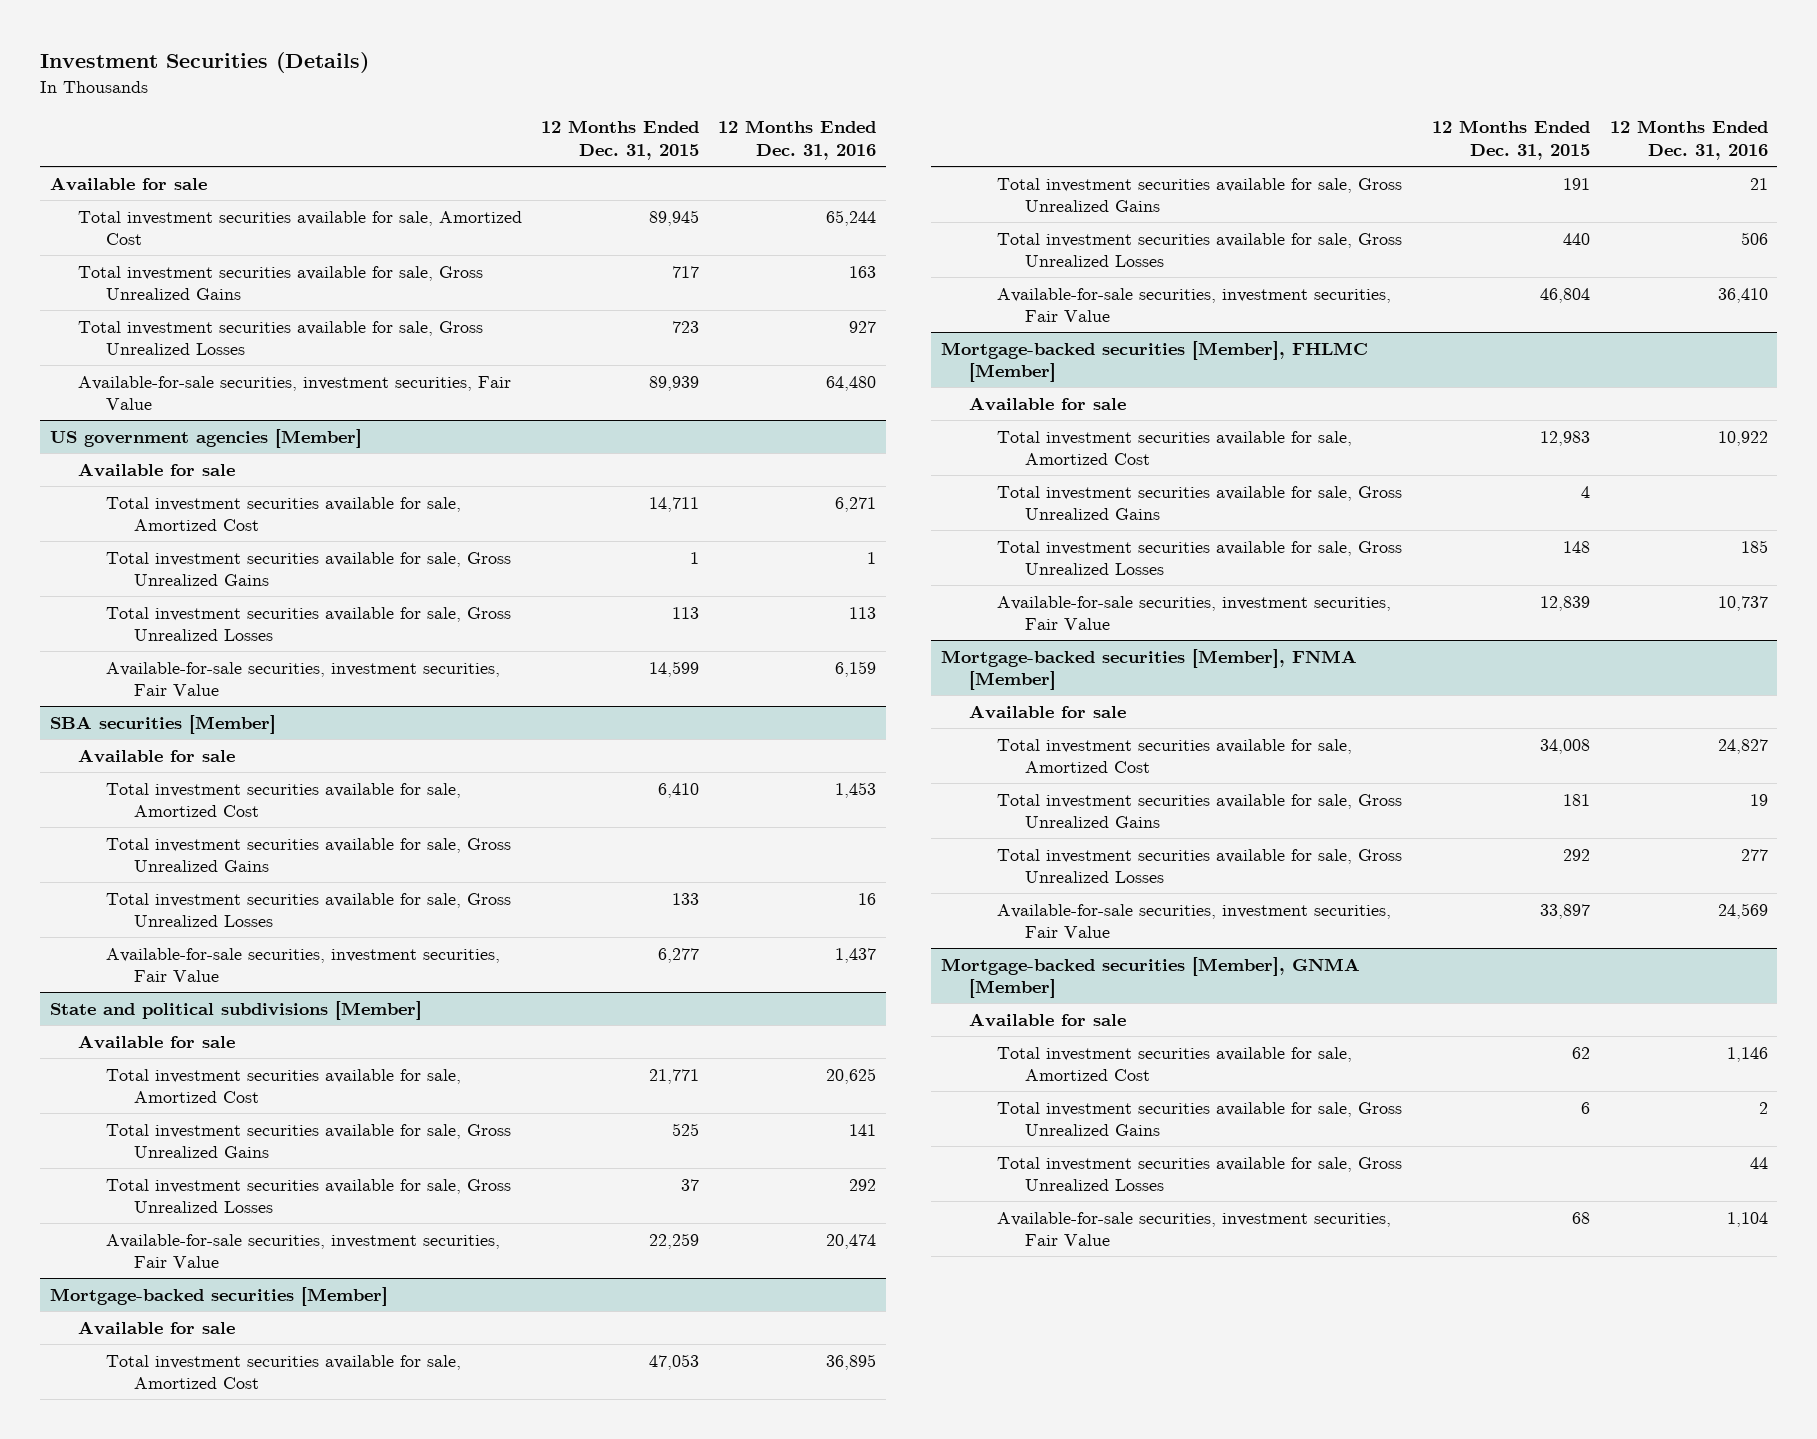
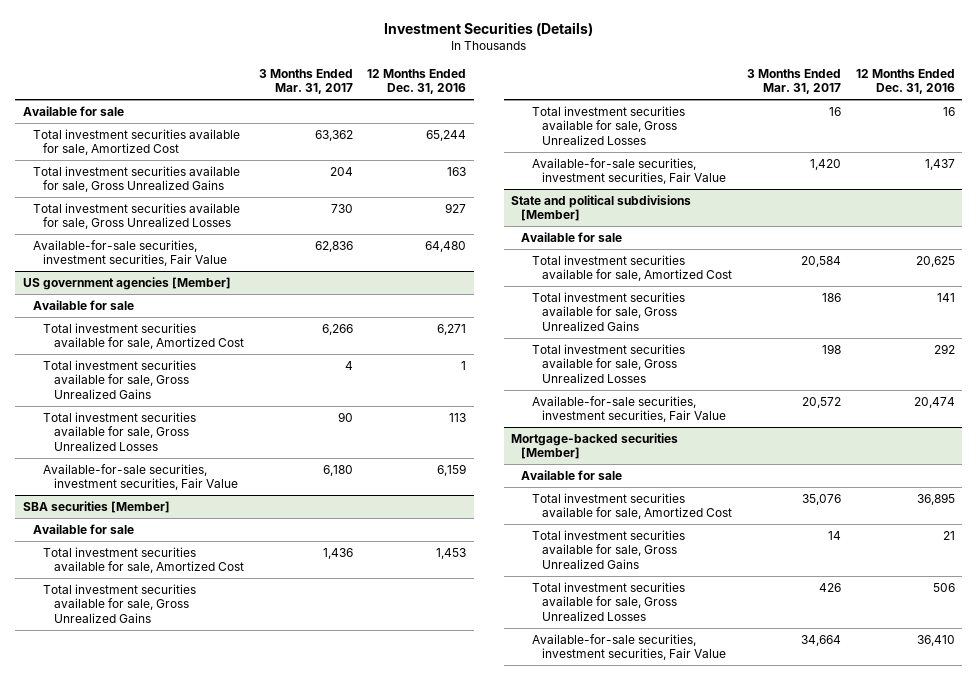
[540,120,699,161] 12 Months Ended Dec. 31, 2015 -> none
none -> [258,69,353,95] 3 Months Ended Mar. 31, 2017
[940,340,1368,383] Mortgage-backed securities [Member], FHLMC [Member] -> none
[969,396,1127,411] Available for sale -> none
[997,430,1353,466] Total investment securities available for sale, Amortized Cost -> none
[997,485,1403,521] Total investment securities available for sale, Gross Unrealized Gains -> none
[997,540,1403,576] Total investment securities available for sale, Gross Unrealized Losses -> none
[997,595,1392,631] Available-for-sale securities, investment securities, Fair Value -> none
[940,648,1357,691] Mortgage-backed securities [Member], FNMA [Member] -> none
[969,704,1127,719] Available for sale -> none
[997,738,1353,774] Total investment securities available for sale, Amortized Cost -> none
[997,793,1403,829] Total investment securities available for sale, Gross Unrealized Gains -> none
[997,848,1403,884] Total investment securities available for sale, Gross Unrealized Losses -> none
[997,903,1392,939] Available-for-sale securities, investment securities, Fair Value -> none
[940,956,1360,999] Mortgage-backed securities [Member], GNMA [Member] -> none
[969,1012,1127,1027] Available for sale -> none
[997,1046,1353,1082] Total investment securities available for sale, Amortized Cost -> none
[997,1101,1403,1137] Total investment securities available for sale, Gross Unrealized Gains -> none
[997,1156,1403,1192] Total investment securities available for sale, Gross Unrealized Losses -> none
[997,1211,1392,1247] Available-for-sale securities, investment securities, Fair Value -> none

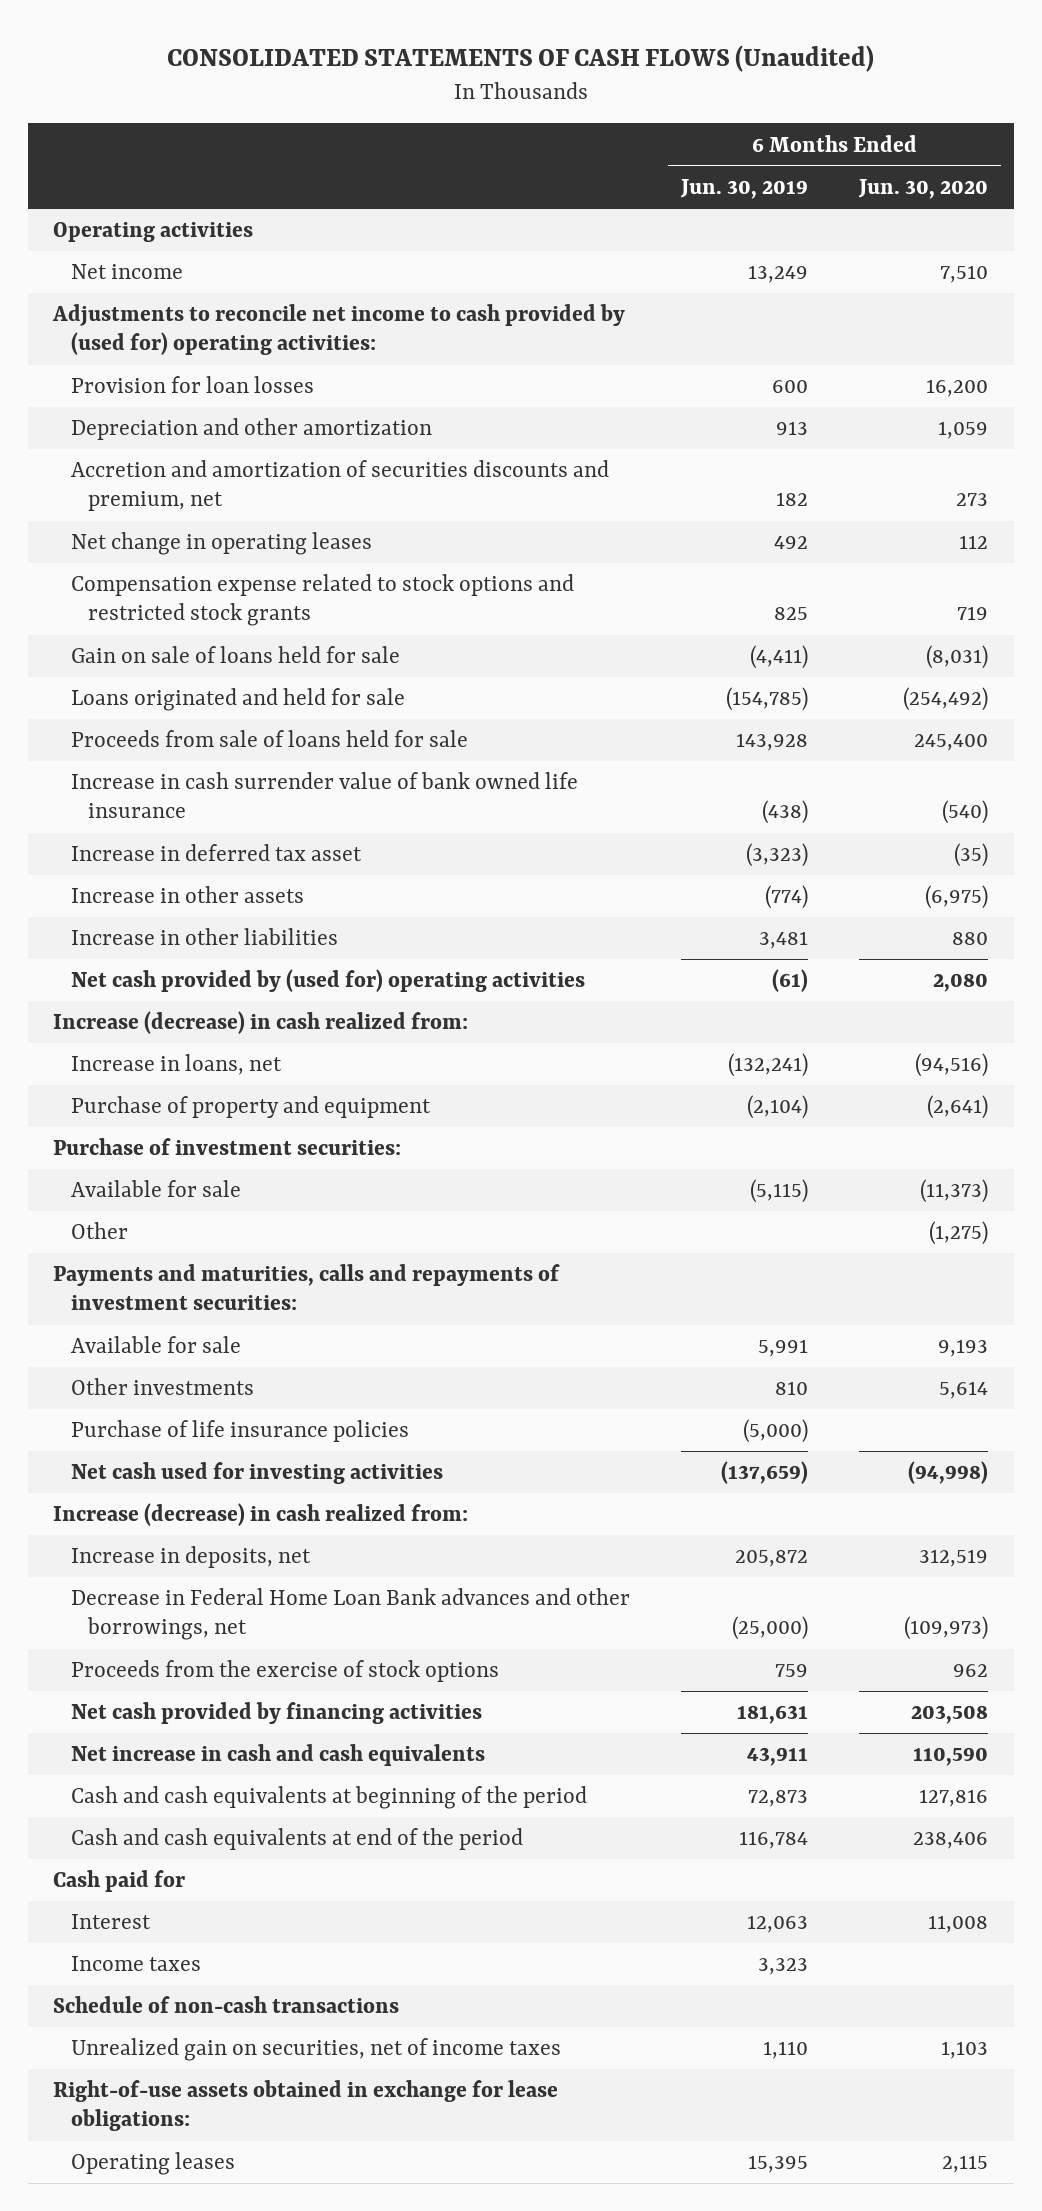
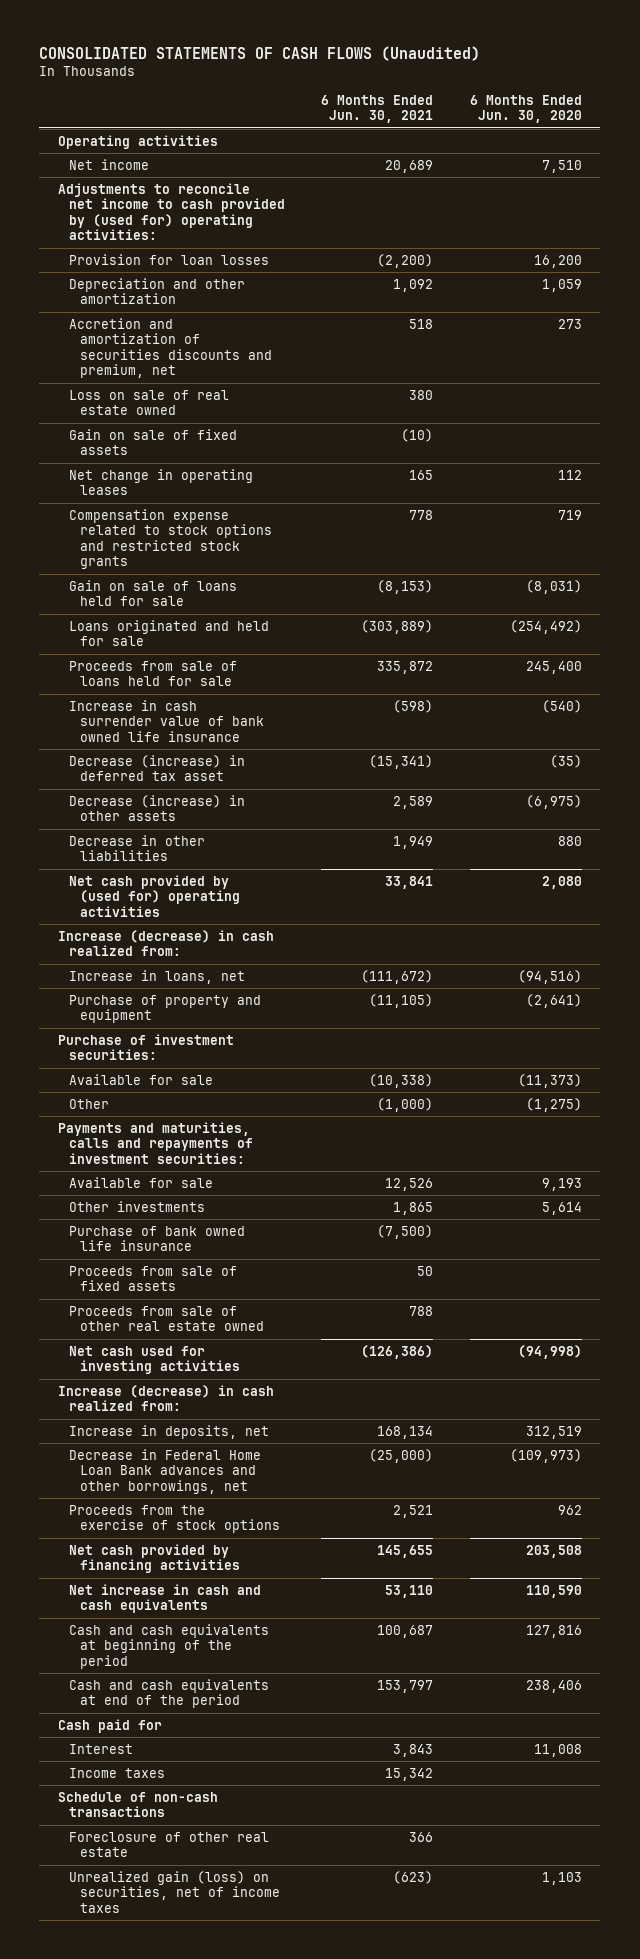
[680,179,809,200] Jun. 30, 2019 -> none
none -> [321,94,434,124] 6 Months Ended Jun. 30, 2021
none -> [68,389,229,416] Loss on sale of real estate owned
none -> [68,428,237,456] Gain on sale of fixed assets
[70,844,362,862] Increase in deferred tax asset -> [68,754,245,782] Decrease (increase) in deferred tax asset
[70,886,304,904] Increase in other assets -> [68,794,245,822] Decrease (increase) in other assets
[70,928,338,946] Increase in other liabilities -> [68,834,205,862] Decrease in other liabilities
[70,1420,409,1443] Purchase of life insurance policies -> [68,1225,245,1252] Purchase of bank owned life insurance
none -> [68,1265,237,1292] Proceeds from sale of fixed assets
none -> [68,1305,265,1332] Proceeds from sale of other real estate owned
[53,2080,559,2132] Right-of-use assets obtained in exchange for lease obligations: -> none
[70,2152,235,2176] Operating leases -> none
none -> [68,1831,269,1858] Foreclosure of other real estate
[70,2038,561,2062] Unrealized gain on securities, net of income taxes -> [68,1870,281,1913] Unrealized gain (loss) on securities, net of income taxes

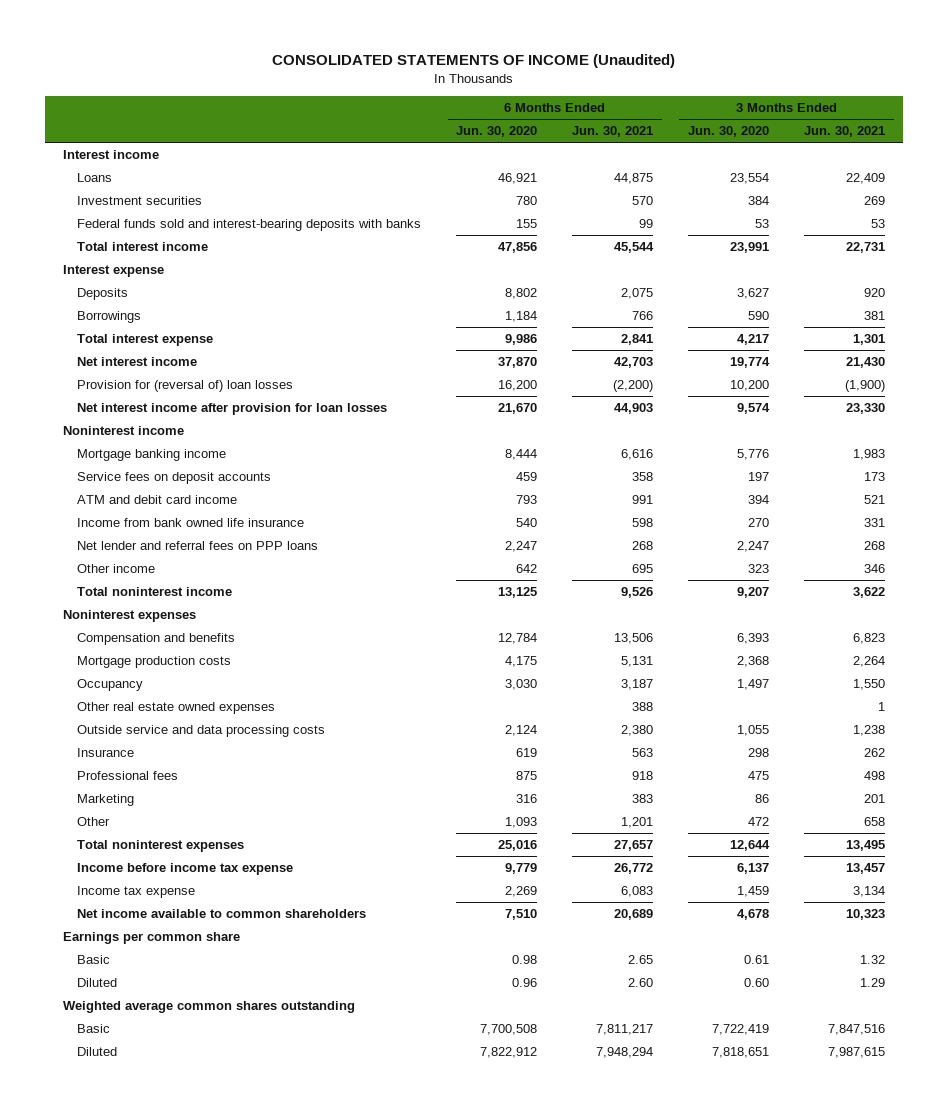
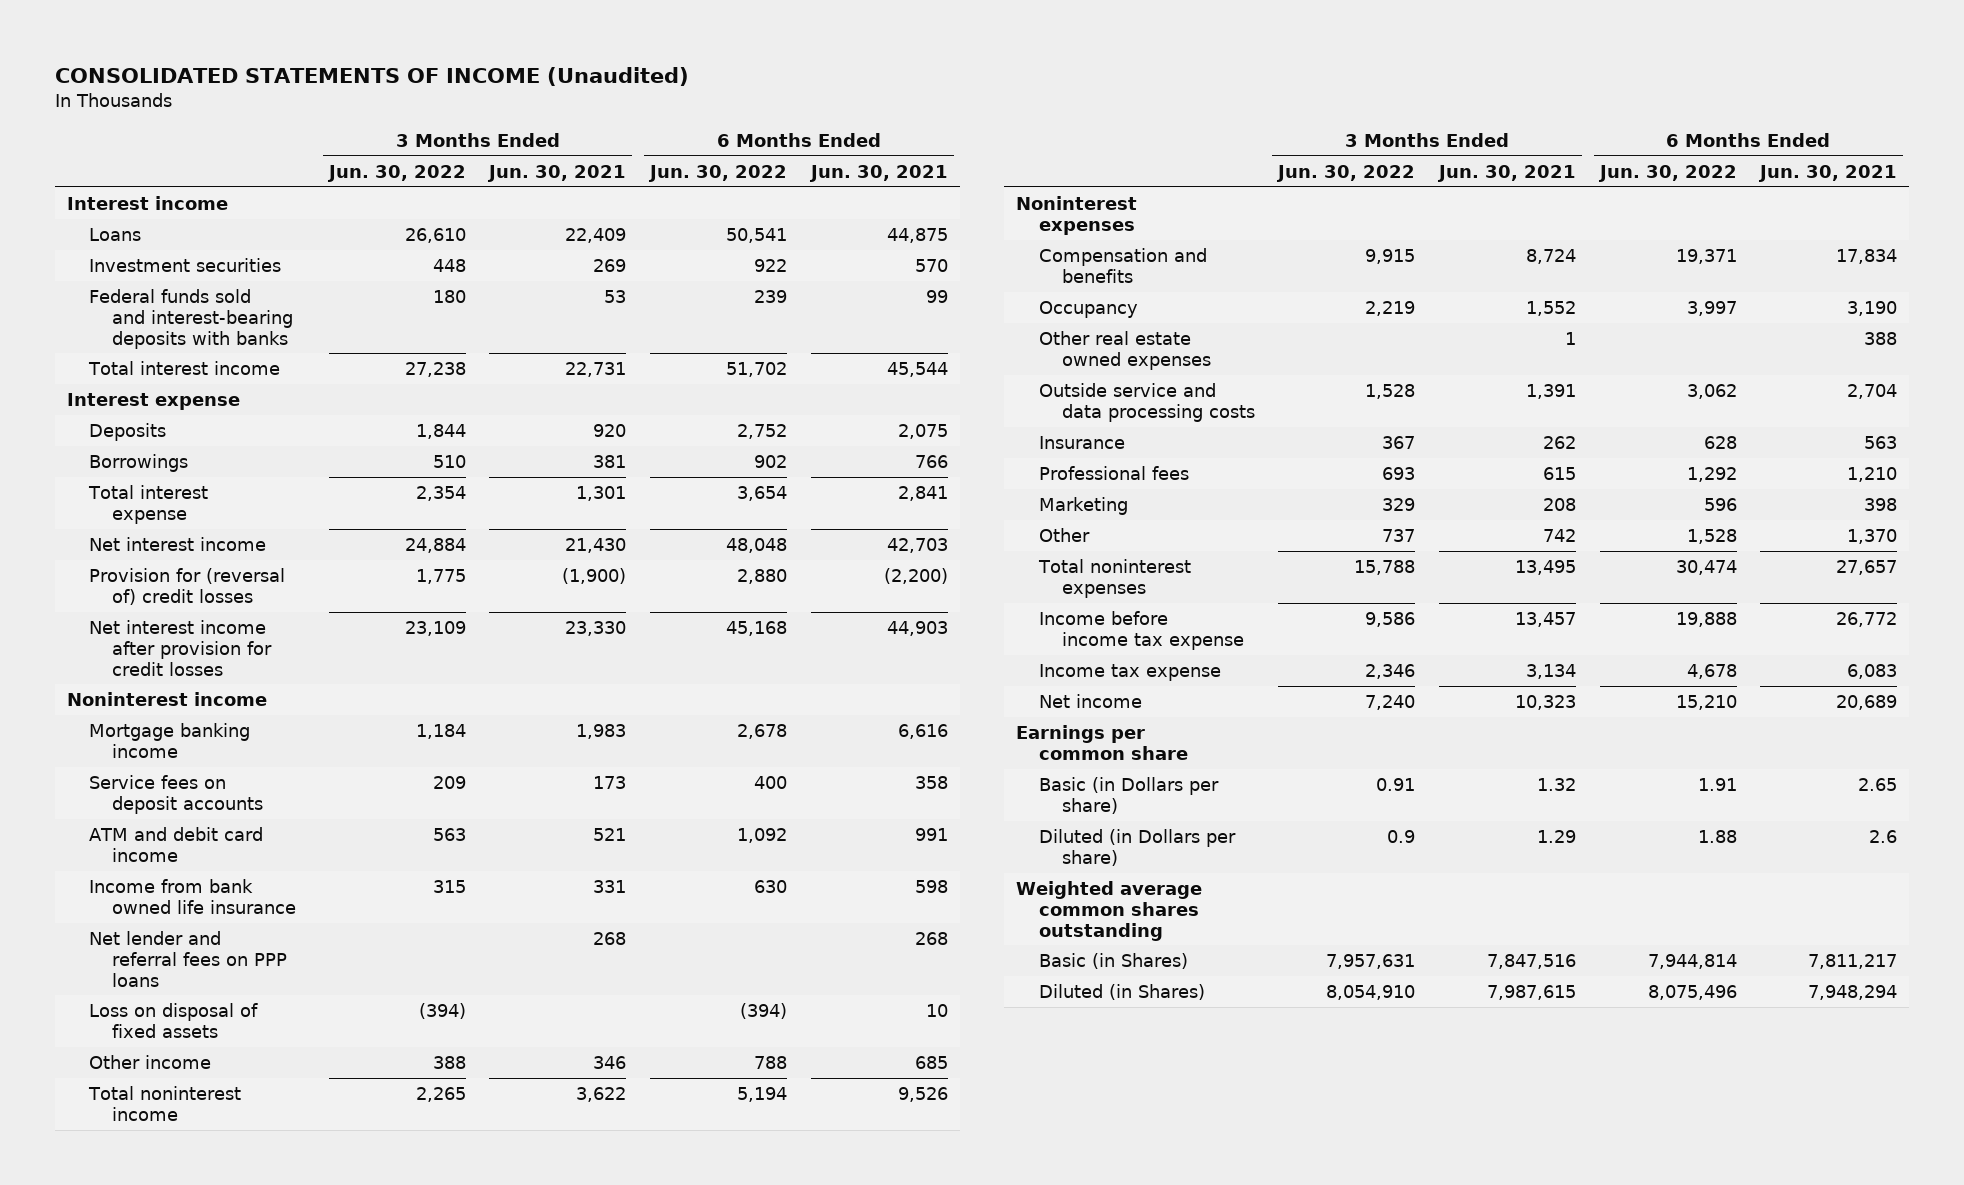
[456,126,538,138] Jun. 30, 2020 -> none
[688,126,770,138] Jun. 30, 2020 -> none
none -> [326,164,466,182] Jun. 30, 2022
none -> [648,164,788,182] Jun. 30, 2022
[77,380,294,393] Provision for (reversal of) loan losses -> [89,567,286,605] Provision for (reversal of) credit losses
[77,403,388,416] Net interest income after provision for loan losses -> [89,619,273,676] Net interest income after provision for credit losses
none -> [89,1002,259,1038] Loss on disposal of fixed assets
[632,564,654,574] 695 -> [914,1055,948,1069] 685
[77,656,232,669] Mortgage production costs -> none
[614,633,654,645] 13,506 -> [1836,248,1898,264] 17,834
[853,633,886,645] 6,823 -> [1525,248,1576,264] 8,724
[621,679,654,691] 3,187 -> [1847,300,1898,316] 3,190
[853,679,886,691] 1,550 -> [1525,300,1576,316] 1,552
[621,725,654,737] 2,380 -> [1847,383,1898,399] 2,704
[853,725,886,737] 1,238 -> [1525,383,1576,399] 1,391
[632,771,654,781] 918 -> [1847,466,1898,482] 1,210
[864,771,886,781] 498 -> [1542,466,1576,480] 615
[632,794,654,804] 383 -> [1864,497,1898,511] 398
[864,794,886,804] 201 -> [1542,497,1576,511] 208
[621,817,654,829] 1,201 -> [1847,528,1898,544] 1,370
[864,817,886,827] 658 -> [1542,528,1576,542] 742
[77,909,367,919] Net income available to common shareholders -> [1038,693,1142,708] Net income
[77,955,111,965] Basic -> [1038,776,1219,814] Basic (in Dollars per share)
[77,978,118,988] Diluted -> [1038,828,1236,866] Diluted (in Dollars per share)
[628,978,654,988] 2.60 -> [1869,829,1898,843] 2.6
[77,1024,111,1034] Basic -> [1038,952,1188,969] Basic (in Shares)
[77,1047,118,1057] Diluted -> [1038,983,1205,1000] Diluted (in Shares)

